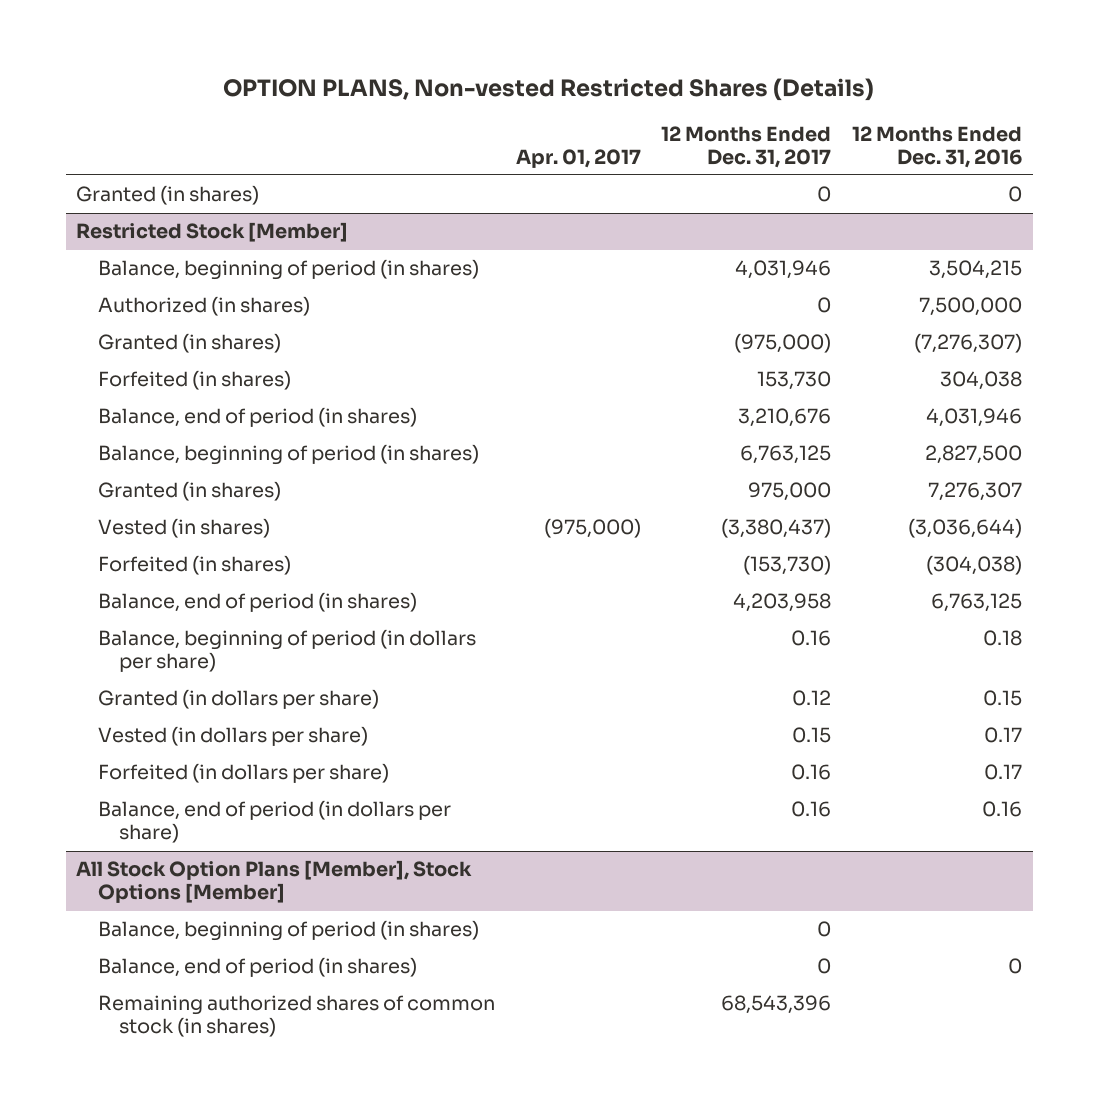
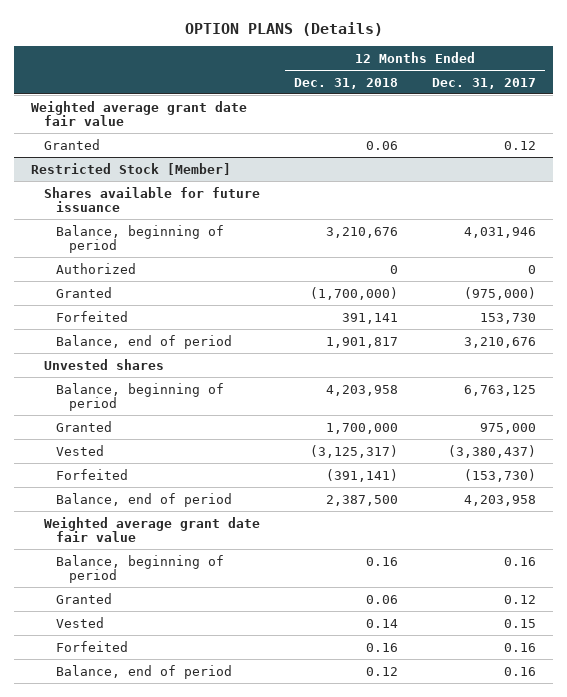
[223,78,875,102] OPTION PLANS, Non-vested Restricted Shares (Details) -> [184,21,383,36] OPTION PLANS (Details)
[515,148,641,168] Apr. 01, 2017 -> none
[852,125,1023,168] 12 Months Ended Dec. 31, 2016 -> none
none -> [294,77,399,89] Dec. 31, 2018
[76,185,260,206] Granted (in shares) -> none
none -> [31,100,248,127] Weighted average grant date fair value
none -> [43,138,100,150] Granted
[76,860,473,904] All Stock Option Plans [Member], Stock Options [Member] -> none
[97,920,479,942] Balance, beginning of period (in shares) -> none
[97,957,417,978] Balance, end of period (in shares) -> none
[97,995,495,1038] Remaining authorized shares of common stock (in shares) -> none
none -> [43,186,260,213] Shares available for future issuance
[97,259,479,281] Balance, beginning of period (in shares) -> [56,224,225,254] Balance, beginning of period
[97,296,310,317] Authorized (in shares) -> [56,262,137,274] Authorized
[97,333,281,354] Granted (in shares) -> [56,286,113,298] Granted
[97,370,291,391] Forfeited (in shares) -> [56,310,129,322] Forfeited
[97,407,417,428] Balance, end of period (in shares) -> [56,334,233,349] Balance, end of period
none -> [43,358,164,370] Unvested shares
[97,444,479,466] Balance, beginning of period (in shares) -> [56,382,225,412] Balance, beginning of period
[97,481,281,502] Granted (in shares) -> [56,420,113,432] Granted
[97,518,270,539] Vested (in shares) -> [56,444,105,456] Vested
[97,555,291,576] Forfeited (in shares) -> [56,468,129,480] Forfeited
[97,592,417,613] Balance, end of period (in shares) -> [56,492,233,507] Balance, end of period
none -> [43,516,260,543] Weighted average grant date fair value
[97,629,476,673] Balance, beginning of period (in dollars per share) -> [56,554,225,584] Balance, beginning of period
[97,689,379,710] Granted (in dollars per share) -> [56,592,113,604] Granted
[97,726,368,747] Vested (in dollars per share) -> [56,616,105,628] Vested
[97,763,389,784] Forfeited (in dollars per share) -> [56,640,129,652] Forfeited
[97,800,451,844] Balance, end of period (in dollars per share) -> [56,664,233,679] Balance, end of period

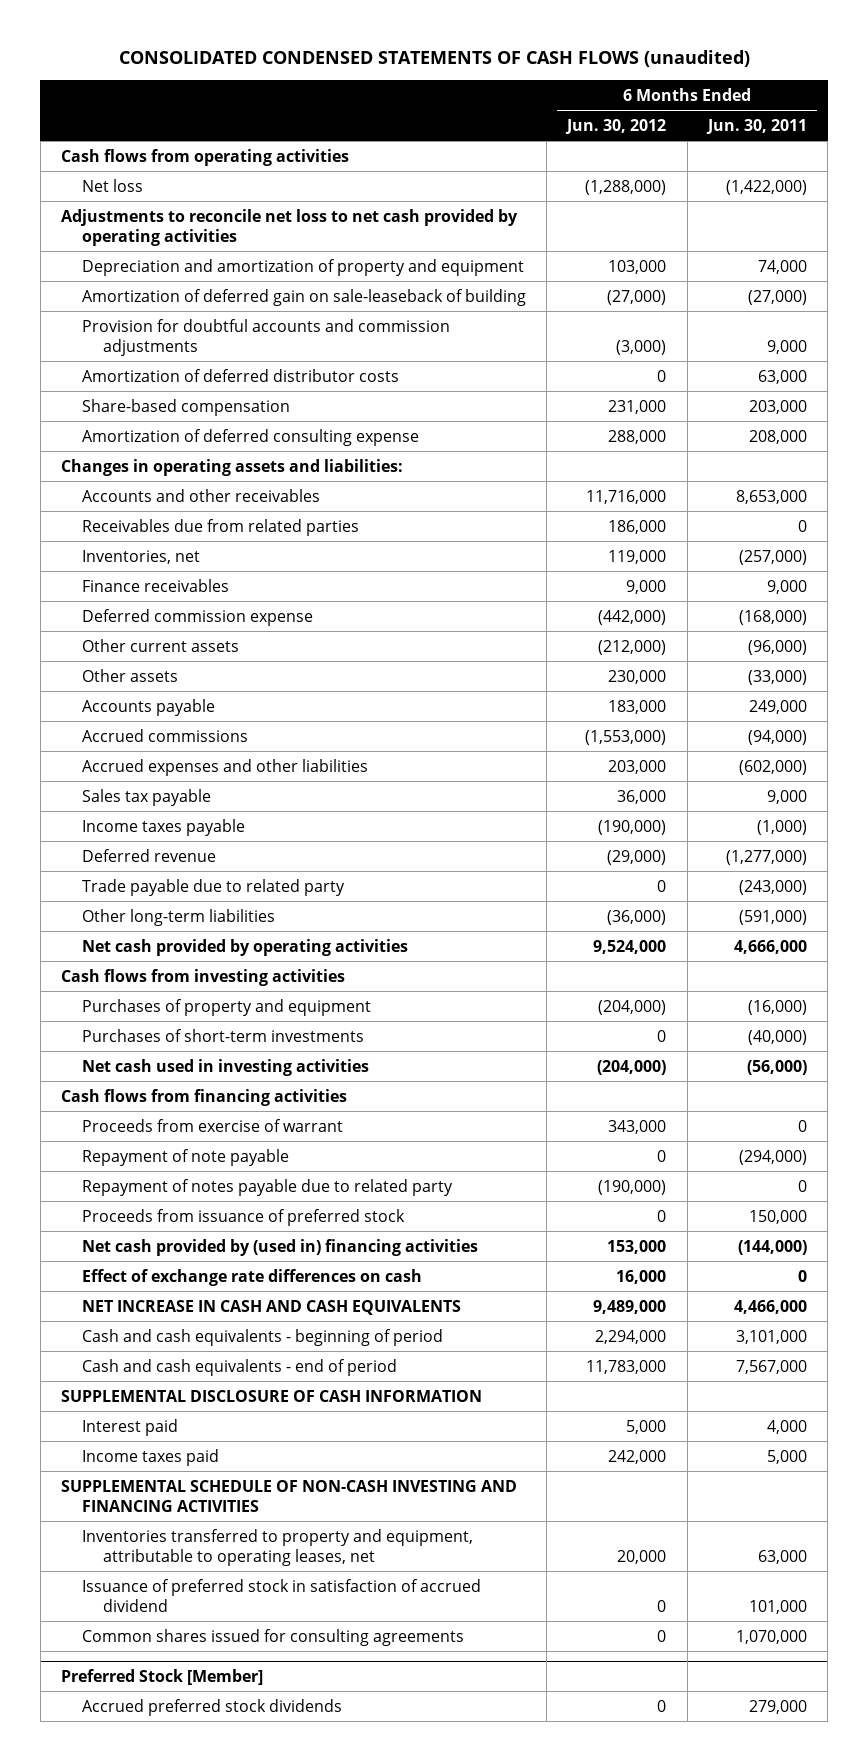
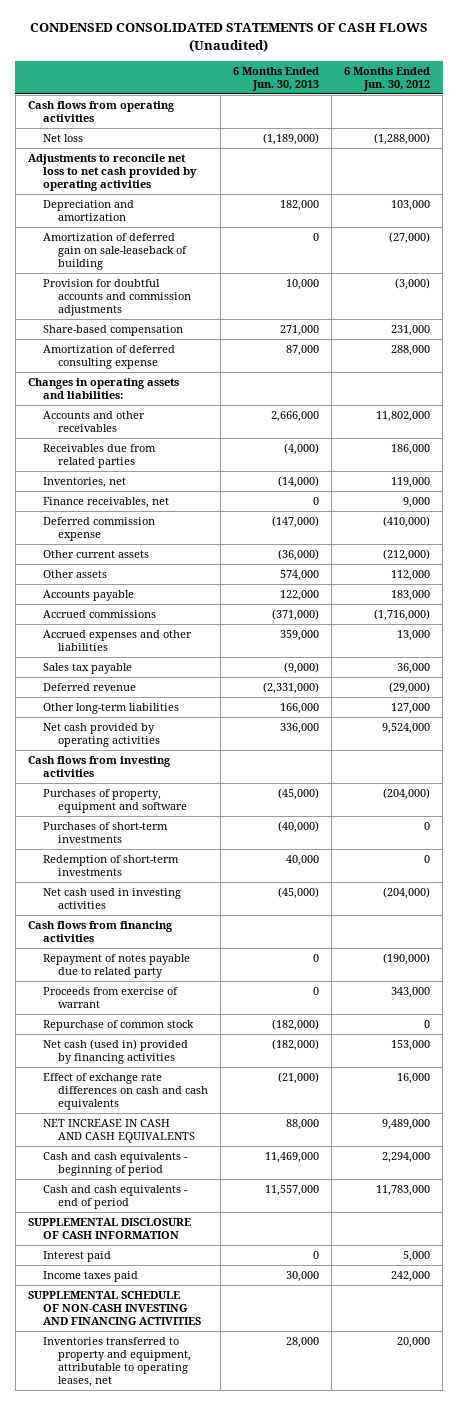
[118,50,750,68] CONSOLIDATED CONDENSED STATEMENTS OF CASH FLOWS (unaudited) -> [29,23,428,52] CONDENSED CONSOLIDATED STATEMENTS OF CASH FLOWS (Unaudited)
[705,118,807,134] Jun. 30, 2011 -> none
none -> [233,66,320,91] 6 Months Ended Jun. 30, 2013
[81,258,524,276] Depreciation and amortization of property and equipment -> [42,200,134,221] Depreciation and amortization
[81,368,399,382] Amortization of deferred distributor costs -> none
[586,489,667,504] 11,716,000 -> [376,411,431,423] 11,802,000
[81,578,229,592] Finance receivables -> [42,497,169,509] Finance receivables, net
[598,609,667,625] (442,000) -> [383,516,431,529] (410,000)
[608,669,667,684] 230,000 -> [391,570,431,582] 112,000
[585,729,667,745] (1,553,000) -> [374,609,431,622] (1,716,000)
[608,759,667,774] 203,000 -> [397,630,431,642] 13,000
[81,818,245,836] Income taxes payable -> none
[81,878,345,896] Trade payable due to related party -> none
[607,909,667,925] (36,000) -> [391,703,431,715] 127,000
[81,998,371,1016] Purchases of property and equipment -> [42,789,188,813] Purchases of property, equipment and software
none -> [42,855,179,876] Redemption of short-term investments
[81,1148,289,1166] Repayment of note payable -> none
[81,1208,405,1226] Proceeds from issuance of preferred stock -> none
[81,1118,343,1132] Proceeds from exercise of warrant -> [42,987,178,1008] Proceeds from exercise of warrant
none -> [42,1020,194,1032] Repurchase of common stock
[81,1238,478,1256] Net cash provided by (used in) financing activities -> [42,1039,188,1064] Net cash (used in) provided by financing activities
[81,1268,422,1286] Effect of exchange rate differences on cash -> [42,1073,209,1110] Effect of exchange rate differences on cash and cash equivalents
[81,1578,481,1612] Issuance of preferred stock in satisfaction of accrued dividend -> none
[81,1628,464,1646] Common shares issued for consulting agreements -> none
[60,1668,263,1685] Preferred Stock [Member] -> none
[81,1698,342,1716] Accrued preferred stock dividends -> none

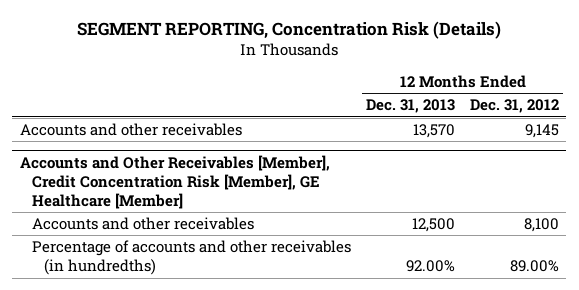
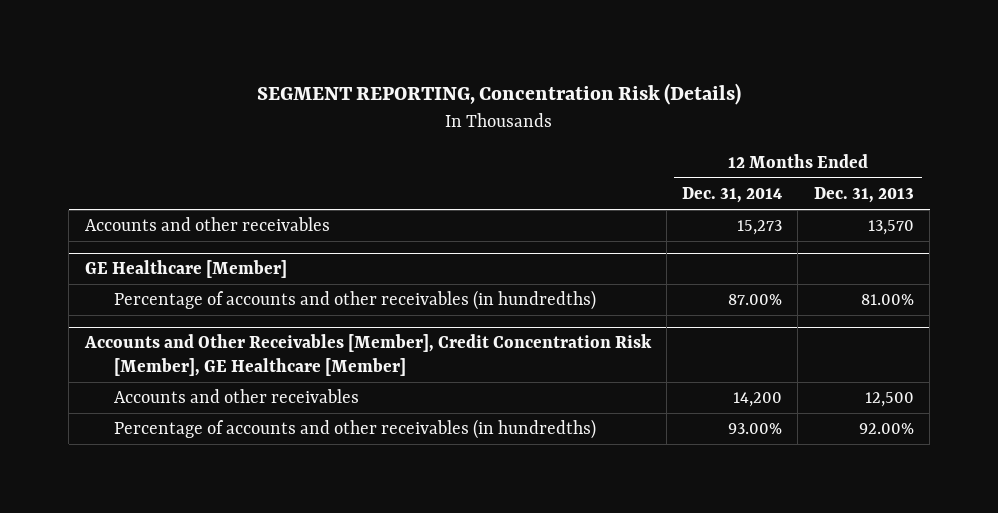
[469,99,559,114] Dec. 31, 2012 -> none
none -> [682,187,783,204] Dec. 31, 2014
none -> [84,260,287,279] GE Healthcare [Member]
none -> [114,290,597,311] Percentage of accounts and other receivables (in hundredths)

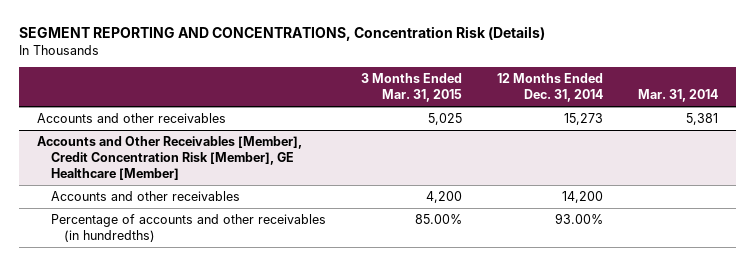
[257,82,742,105] SEGMENT REPORTING, Concentration Risk (Details) -> [19,26,546,42] SEGMENT REPORTING AND CONCENTRATIONS, Concentration Risk (Details)
[813,187,914,204] Dec. 31, 2013 -> none
none -> [360,73,462,103] 3 Months Ended Mar. 31, 2015
none -> [638,89,719,103] Mar. 31, 2014
[84,260,287,279] GE Healthcare [Member] -> none
[114,290,597,311] Percentage of accounts and other receivables (in hundredths) -> none

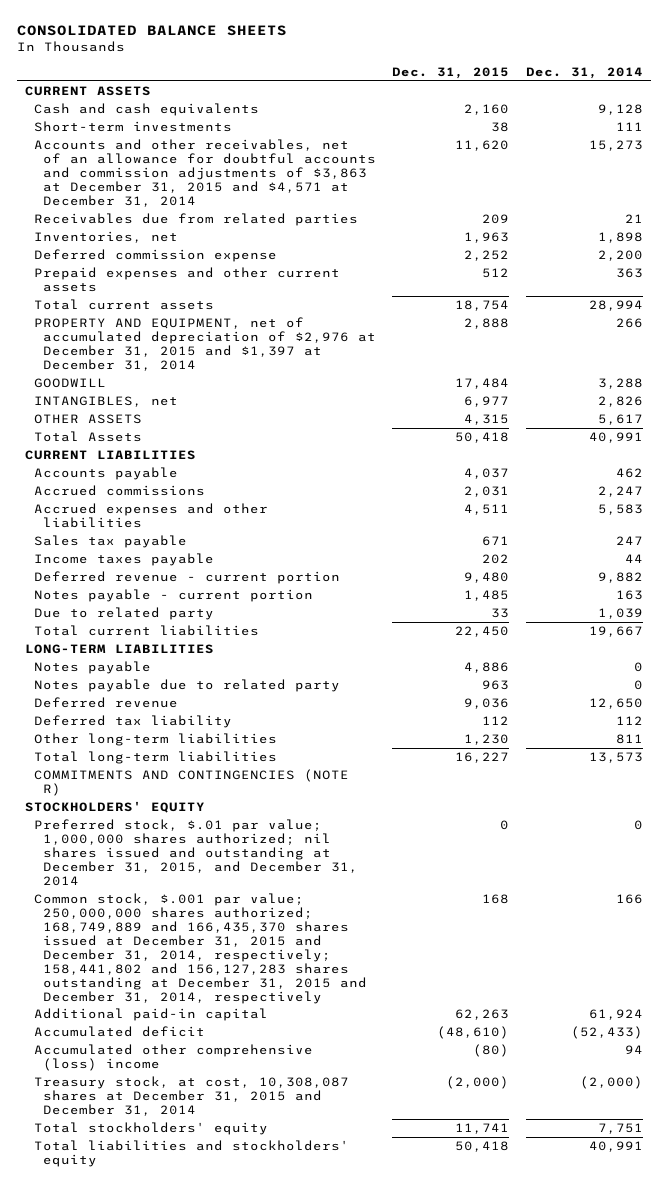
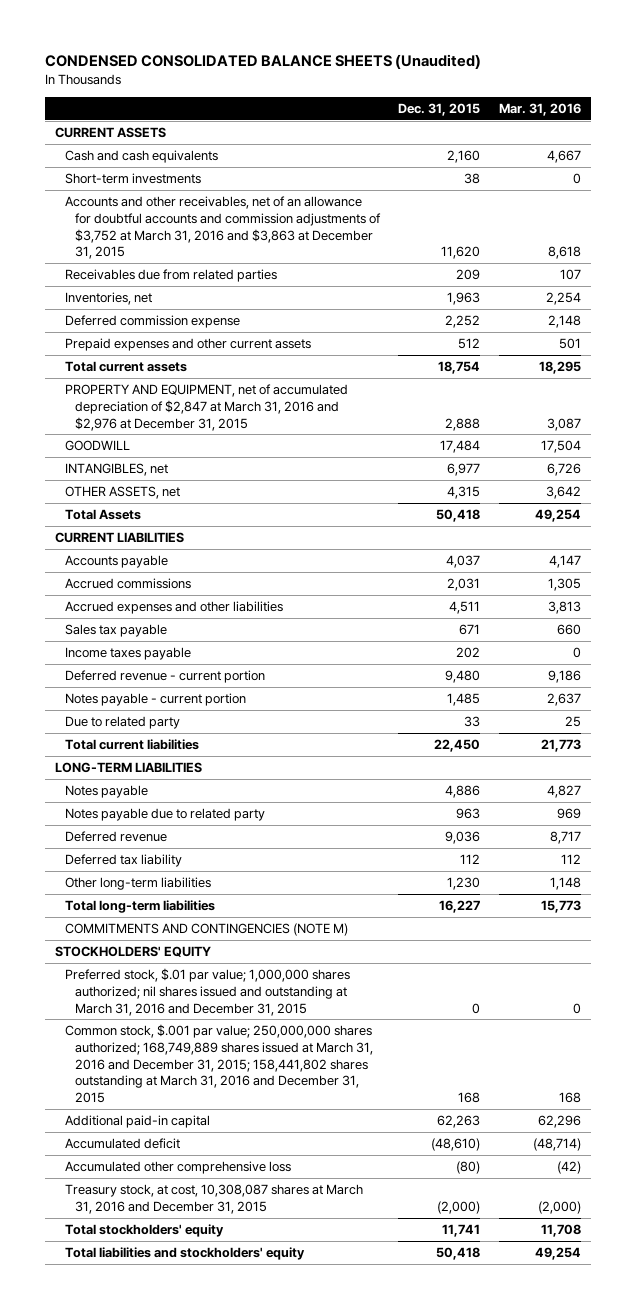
[16,25,287,37] CONSOLIDATED BALANCE SHEETS -> [45,53,482,69] CONDENSED CONSOLIDATED BALANCE SHEETS (Unaudited)
[525,66,643,79] Dec. 31, 2014 -> none
none -> [499,103,582,117] Mar. 31, 2016
[33,139,376,207] Accounts and other receivables, net of an allowance for doubtful accounts and commission adjustments of $3,863 at December 31, 2015 and $4,571 at December 31, 2014 -> [64,196,381,260] Accounts and other receivables, net of an allowance for doubtful accounts and commission adjustments of $3,752 at March 31, 2016 and $3,863 at December 31, 2015
[33,317,376,371] PROPERTY AND EQUIPMENT, net of accumulated depreciation of $2,976 at December 31, 2015 and $1,397 at December 31, 2014 -> [64,384,348,431] PROPERTY AND EQUIPMENT, net of accumulated depreciation of $2,847 at March 31, 2016 and $2,976 at December 31, 2015
[33,414,142,425] OTHER ASSETS -> [64,486,180,500] OTHER ASSETS, net
[33,769,349,797] COMMITMENTS AND CONTINGENCIES (NOTE R) -> [64,923,348,937] COMMITMENTS AND CONTINGENCIES (NOTE M)
[33,819,358,886] Preferred stock, $.01 par value; 1,000,000 shares authorized; nil shares issued and outstanding at December 31, 2015, and December 31, 2014 -> [64,968,350,1016] Preferred stock, $.01 par value; 1,000,000 shares authorized; nil shares issued and outstanding at March 31, 2016 and December 31, 2015
[33,893,367,1004] Common stock, $.001 par value; 250,000,000 shares authorized; 168,749,889 and 166,435,370 shares issued at December 31, 2015 and December 31, 2014, respectively; 158,441,802 and 156,127,283 shares outstanding at December 31, 2015 and December 31, 2014, respectively -> [64,1024,373,1103] Common stock, $.001 par value; 250,000,000 shares authorized; 168,749,889 shares issued at March 31, 2016 and December 31, 2015; 158,441,802 shares outstanding at March 31, 2016 and December 31, 2015
[33,1044,313,1072] Accumulated other comprehensive (loss) income -> [64,1161,291,1175] Accumulated other comprehensive loss
[33,1076,349,1116] Treasury stock, at cost, 10,308,087 shares at December 31, 2015 and December 31, 2014 -> [64,1184,363,1214] Treasury stock, at cost, 10,308,087 shares at March 31, 2016 and December 31, 2015

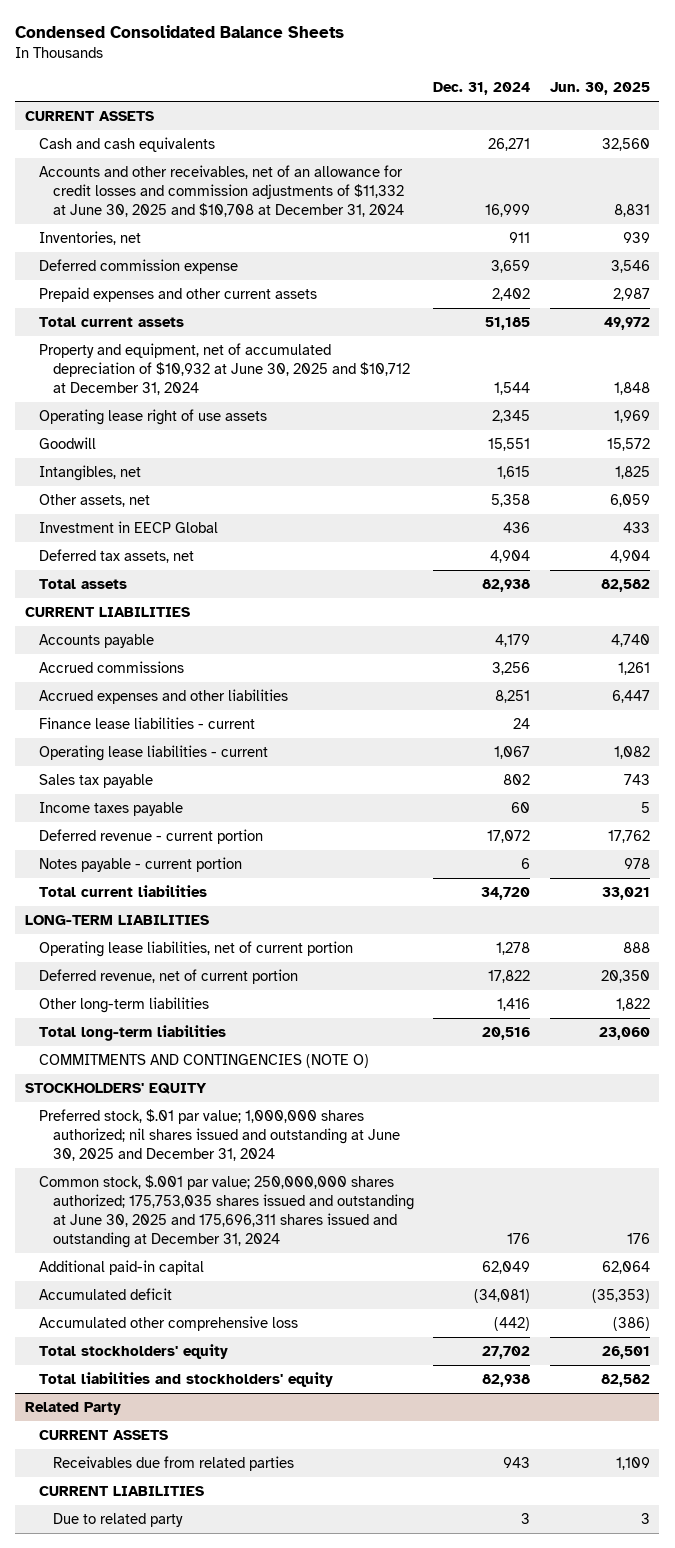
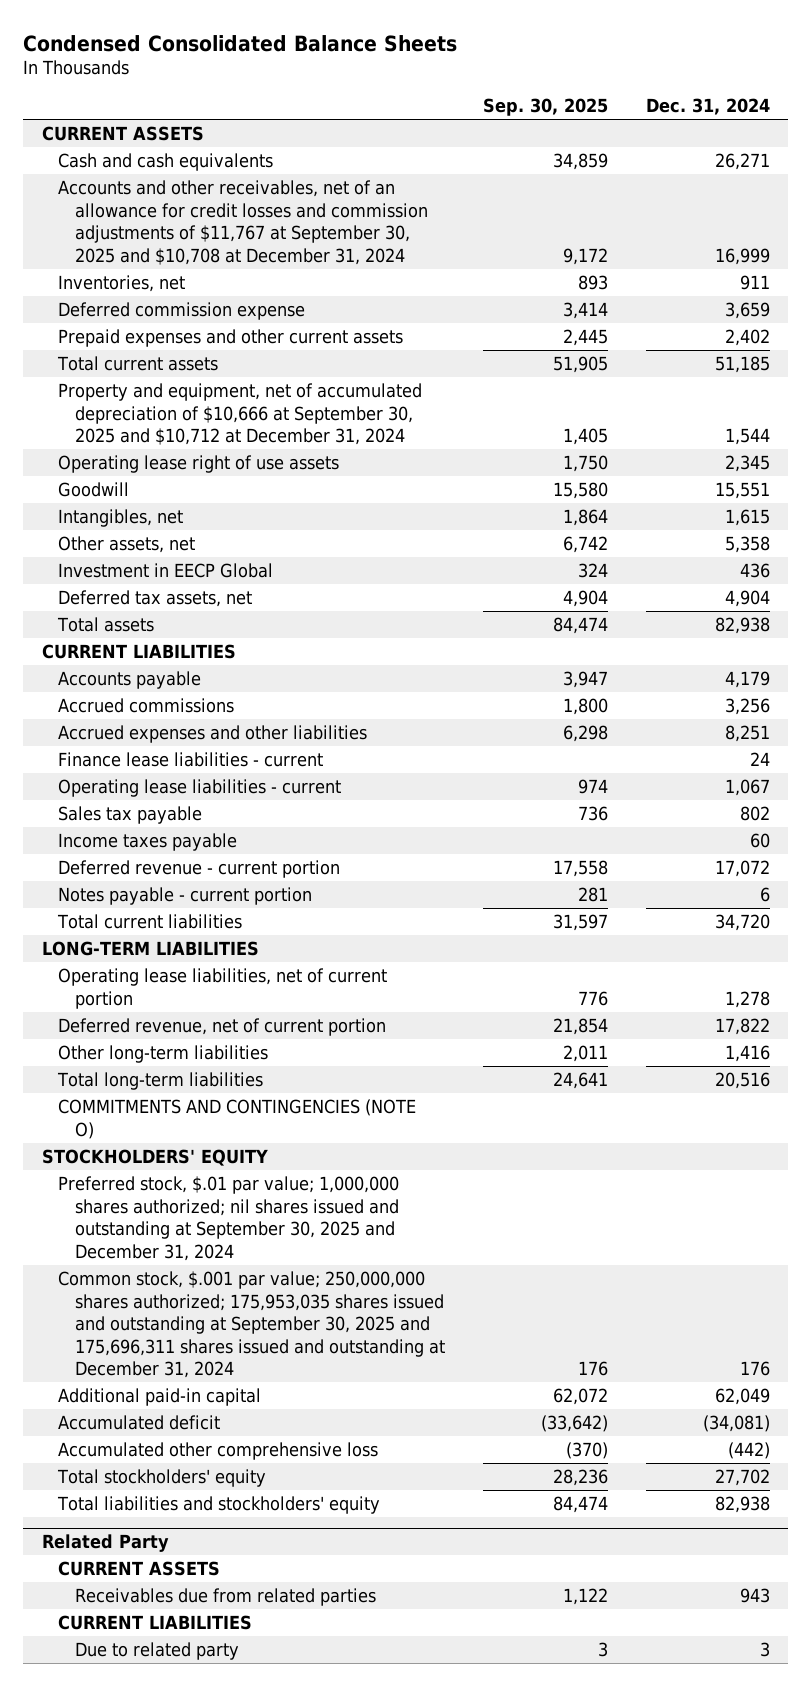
[549,82,650,96] Jun. 30, 2025 -> none
none -> [482,98,608,117] Sep. 30, 2025
[38,164,405,218] Accounts and other receivables, net of an allowance for credit losses and commission adjustments of $11,332 at June 30, 2025 and $10,708 at December 31, 2024 -> [58,179,428,265] Accounts and other receivables, net of an allowance for credit losses and commission adjustments of $11,767 at September 30, 2025 and $10,708 at December 31, 2024
[38,342,411,396] Property and equipment, net of accumulated depreciation of $10,932 at June 30, 2025 and $10,712 at December 31, 2024 -> [58,382,423,446] Property and equipment, net of accumulated depreciation of $10,666 at September 30, 2025 and $10,712 at December 31, 2024
[38,1108,401,1162] Preferred stock, $.01 par value; 1,000,000 shares authorized; nil shares issued and outstanding at June 30, 2025 and December 31, 2024 -> [58,1175,400,1261] Preferred stock, $.01 par value; 1,000,000 shares authorized; nil shares issued and outstanding at September 30, 2025 and December 31, 2024
[38,1174,415,1249] Common stock, $.001 par value; 250,000,000 shares authorized; 175,753,035 shares issued and outstanding at June 30, 2025 and 175,696,311 shares issued and outstanding at December 31, 2024 -> [58,1270,445,1379] Common stock, $.001 par value; 250,000,000 shares authorized; 175,953,035 shares issued and outstanding at September 30, 2025 and 175,696,311 shares issued and outstanding at December 31, 2024

